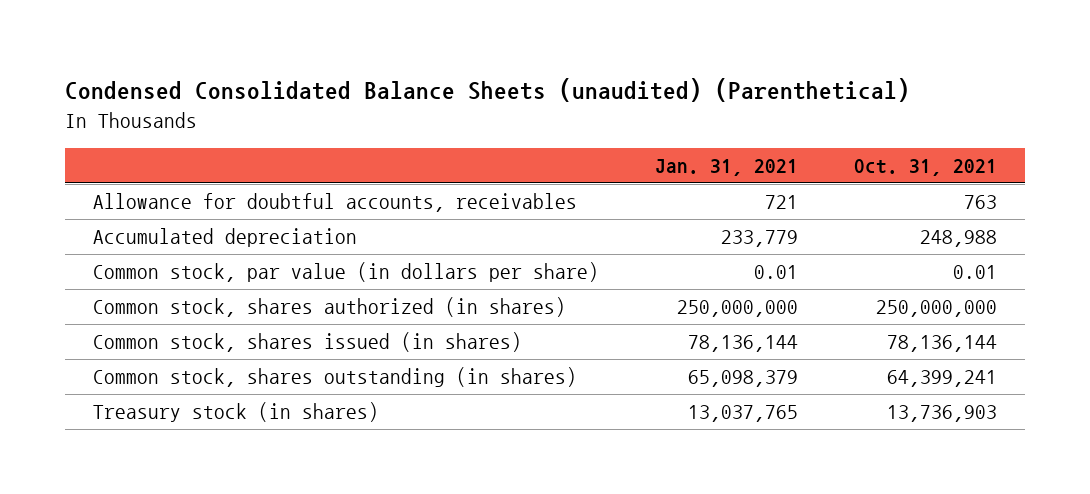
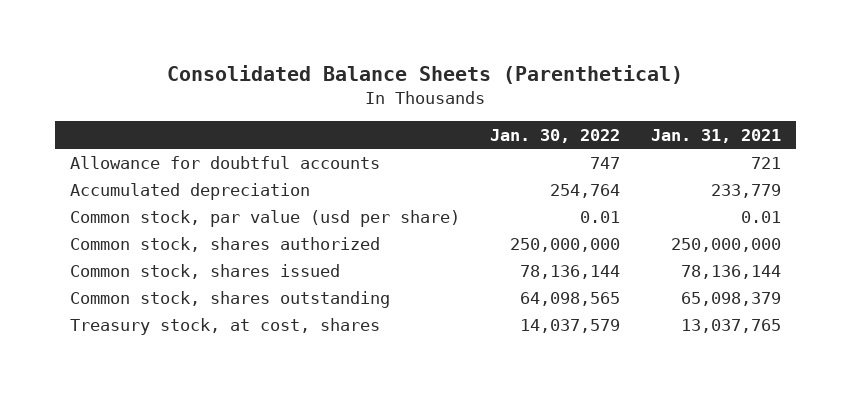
[65,78,911,103] Condensed Consolidated Balance Sheets (unaudited) (Parenthetical) -> [167,65,684,85] Consolidated Balance Sheets (Parenthetical)
[854,159,998,177] Oct. 31, 2021 -> none
none -> [490,128,621,143] Jan. 30, 2022
[93,193,578,213] Allowance for doubtful accounts, receivables -> [70,155,381,169] Allowance for doubtful accounts
[93,262,600,283] Common stock, par value (in dollars per share) -> [70,209,461,227] Common stock, par value (usd per share)
[93,297,567,318] Common stock, shares authorized (in shares) -> [70,236,381,252] Common stock, shares authorized
[93,332,523,353] Common stock, shares issued (in shares) -> [70,263,341,279] Common stock, shares issued
[93,367,578,388] Common stock, shares outstanding (in shares) -> [70,290,391,308] Common stock, shares outstanding
[93,402,380,423] Treasury stock (in shares) -> [70,317,381,335] Treasury stock, at cost, shares

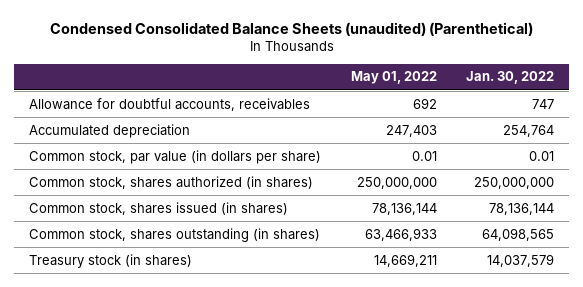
[167,65,684,85] Consolidated Balance Sheets (Parenthetical) -> [49,21,533,36] Condensed Consolidated Balance Sheets (unaudited) (Parenthetical)
[650,128,781,143] Jan. 31, 2021 -> none
none -> [350,71,437,85] May 01, 2022
[70,155,381,169] Allowance for doubtful accounts -> [28,97,310,111] Allowance for doubtful accounts, receivables
[70,209,461,227] Common stock, par value (usd per share) -> [28,149,321,164] Common stock, par value (in dollars per share)
[70,236,381,252] Common stock, shares authorized -> [28,175,313,189] Common stock, shares authorized (in shares)
[70,263,341,279] Common stock, shares issued -> [28,201,288,215] Common stock, shares issued (in shares)
[70,290,391,308] Common stock, shares outstanding -> [28,227,320,242] Common stock, shares outstanding (in shares)
[70,317,381,335] Treasury stock, at cost, shares -> [28,253,192,268] Treasury stock (in shares)

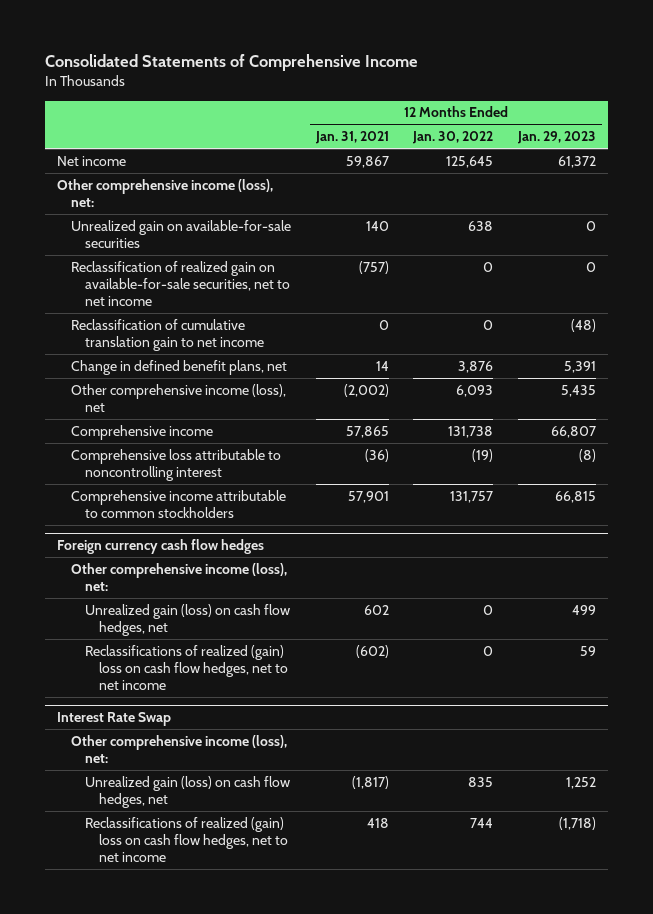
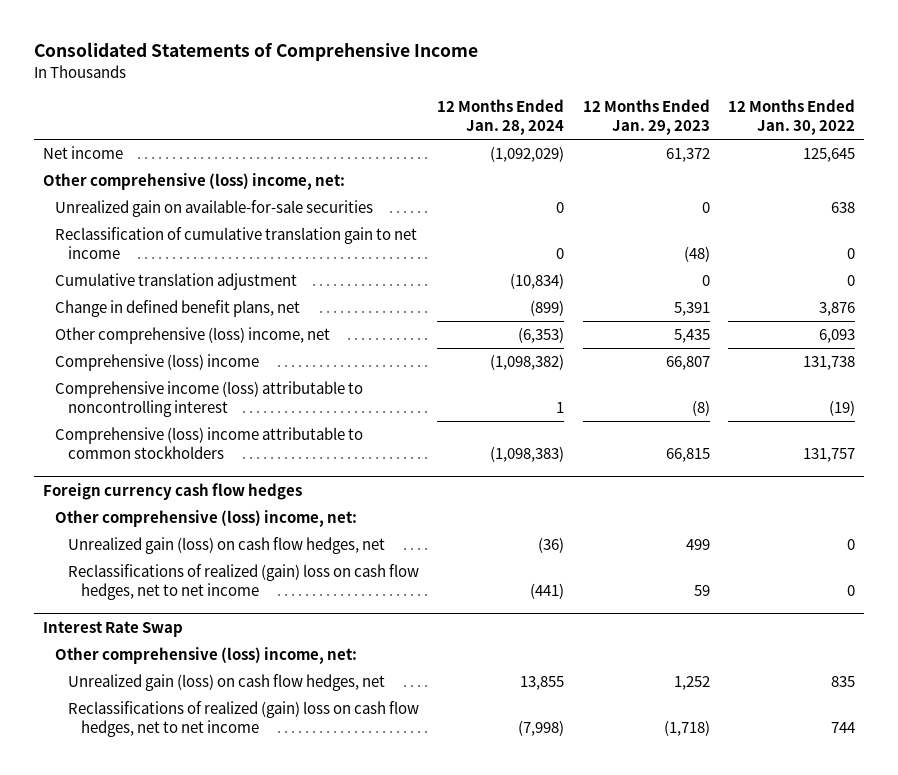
[314,131,389,145] Jan. 31, 2021 -> none
none -> [437,99,565,136] 12 Months Ended Jan. 28, 2024
[57,178,274,208] Other comprehensive income (loss), net: -> [42,173,345,191] Other comprehensive (loss) income, net:
[71,260,291,307] Reclassification of realized gain on available-for-sale securities, net to net income -> none
none -> [55,273,298,291] Cumulative translation adjustment
[71,383,287,413] Other comprehensive income (loss), net -> [55,327,331,345] Other comprehensive (loss) income, net
[71,424,214,440] Comprehensive income -> [55,354,260,372] Comprehensive (loss) income
[71,448,282,482] Comprehensive loss attributable to noncontrolling interest -> [55,381,364,418] Comprehensive income (loss) attributable to noncontrolling interest
[71,489,287,519] Comprehensive income attributable to common stockholders -> [55,427,364,460] Comprehensive (loss) income attributable to common stockholders
[71,562,288,592] Other comprehensive income (loss), net: -> [55,510,358,528] Other comprehensive (loss) income, net:
[71,734,288,764] Other comprehensive income (loss), net: -> [55,647,358,665] Other comprehensive (loss) income, net:

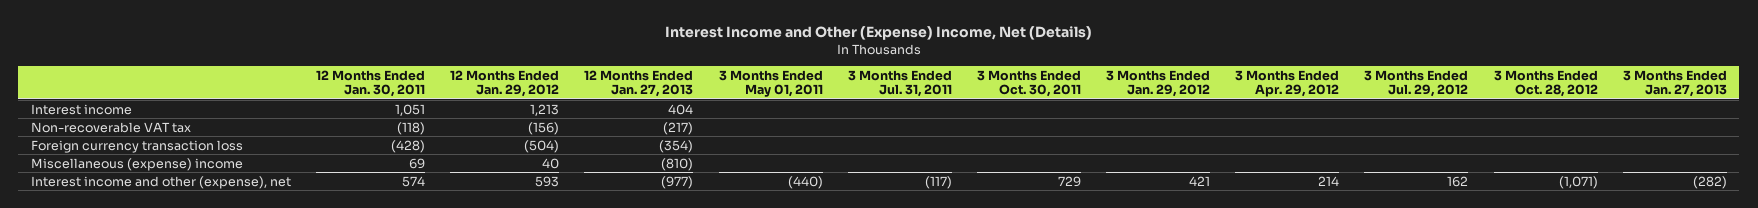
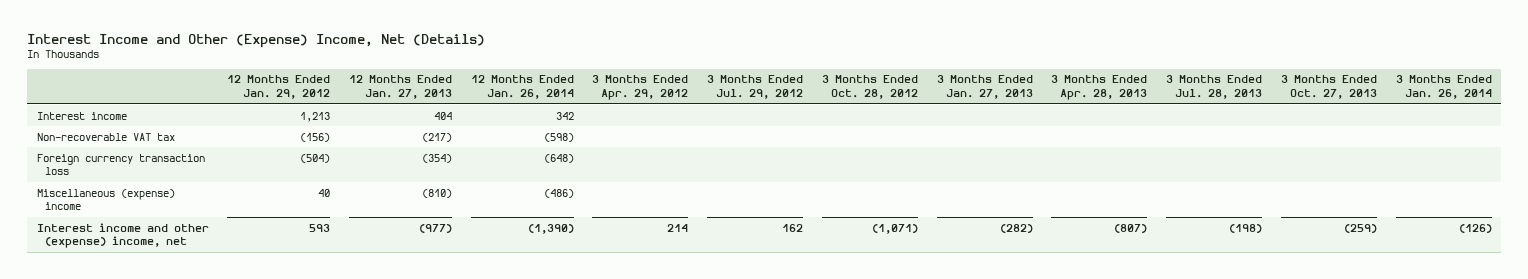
[315,69,425,98] 12 Months Ended Jan. 30, 2011 -> none
[718,69,823,98] 3 Months Ended May 01, 2011 -> none
[847,69,952,98] 3 Months Ended Jul. 31, 2011 -> none
[976,69,1081,98] 3 Months Ended Oct. 30, 2011 -> none
[1106,69,1211,98] 3 Months Ended Jan. 29, 2012 -> none
none -> [470,75,574,100] 12 Months Ended Jan. 26, 2014
none -> [1051,75,1148,101] 3 Months Ended Apr. 28, 2013
none -> [1166,75,1263,100] 3 Months Ended Jul. 28, 2013
none -> [1280,75,1377,100] 3 Months Ended Oct. 27, 2013
none -> [1395,75,1492,100] 3 Months Ended Jan. 26, 2014
[30,175,291,189] Interest income and other (expense), net -> [36,222,209,249] Interest income and other (expense) income, net

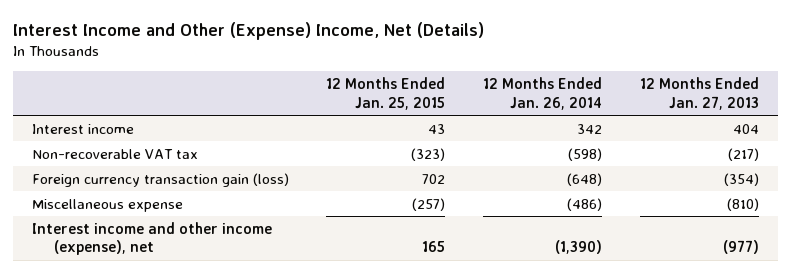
[227,75,331,100] 12 Months Ended Jan. 29, 2012 -> none
[592,75,689,101] 3 Months Ended Apr. 29, 2012 -> none
[707,75,804,100] 3 Months Ended Jul. 29, 2012 -> none
[821,75,918,100] 3 Months Ended Oct. 28, 2012 -> none
[936,75,1033,100] 3 Months Ended Jan. 27, 2013 -> none
[1051,75,1148,101] 3 Months Ended Apr. 28, 2013 -> none
[1166,75,1263,100] 3 Months Ended Jul. 28, 2013 -> none
[1280,75,1377,100] 3 Months Ended Oct. 27, 2013 -> none
[1395,75,1492,100] 3 Months Ended Jan. 26, 2014 -> none
none -> [326,77,446,110] 12 Months Ended Jan. 25, 2015
[36,153,205,176] Foreign currency transaction loss -> [31,172,289,187] Foreign currency transaction gain (loss)
[36,188,175,211] Miscellaneous (expense) income -> [31,198,183,212] Miscellaneous expense
[36,222,209,249] Interest income and other (expense) income, net -> [31,221,272,256] Interest income and other income (expense), net

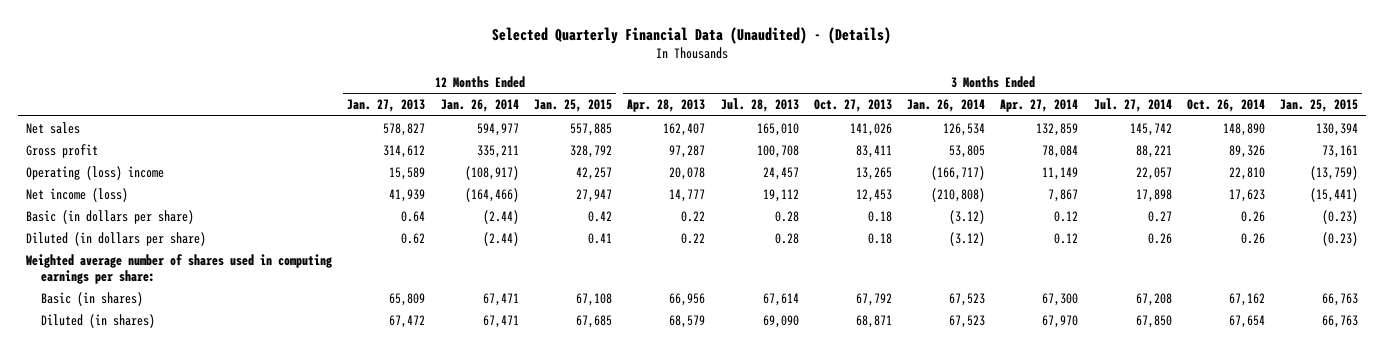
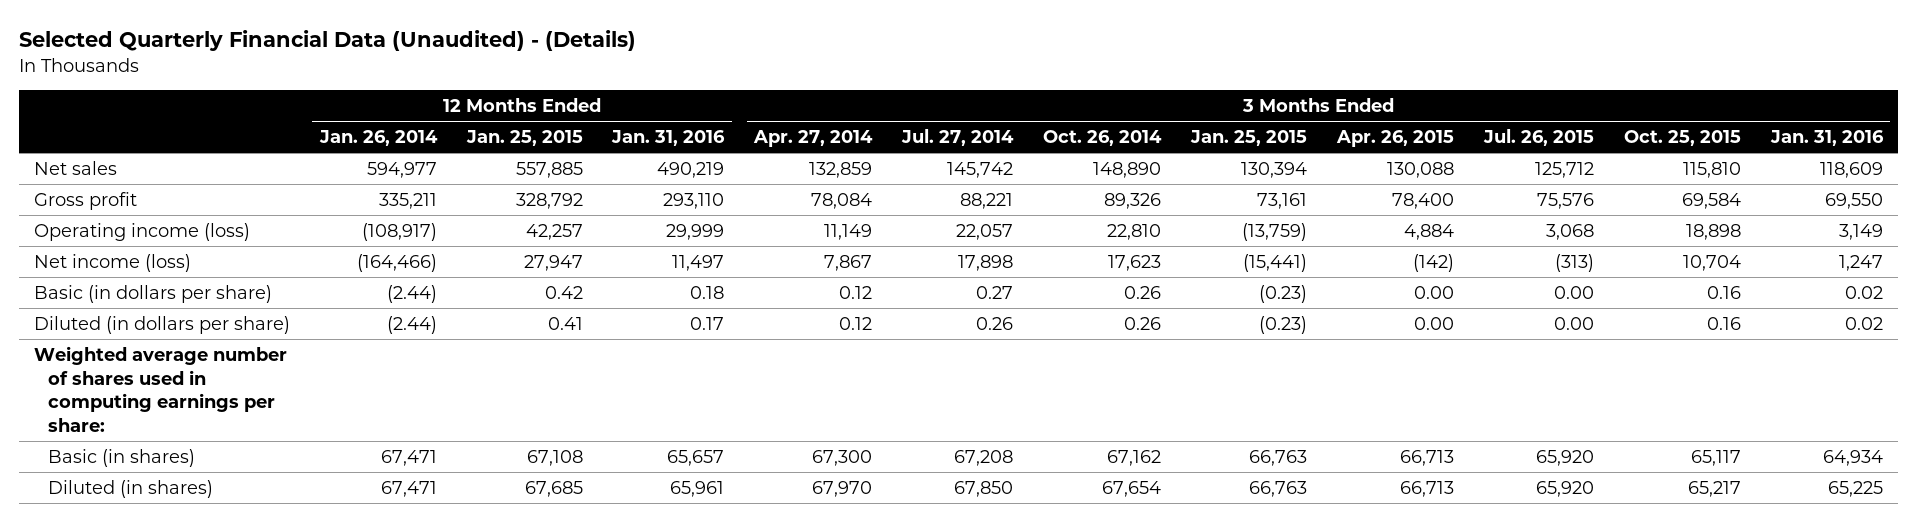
[347,99,426,113] Jan. 27, 2013 -> none
[627,99,706,113] Apr. 28, 2013 -> none
[720,98,799,113] Jul. 28, 2013 -> none
[813,99,892,113] Oct. 27, 2013 -> none
[907,99,986,113] Jan. 26, 2014 -> none
none -> [611,130,726,147] Jan. 31, 2016
none -> [1336,130,1455,148] Apr. 26, 2015
none -> [1482,129,1594,147] Jul. 26, 2015
none -> [1623,130,1741,147] Oct. 25, 2015
none -> [1769,130,1884,147] Jan. 31, 2016
[26,165,165,180] Operating (loss) income -> [33,222,250,241] Operating income (loss)

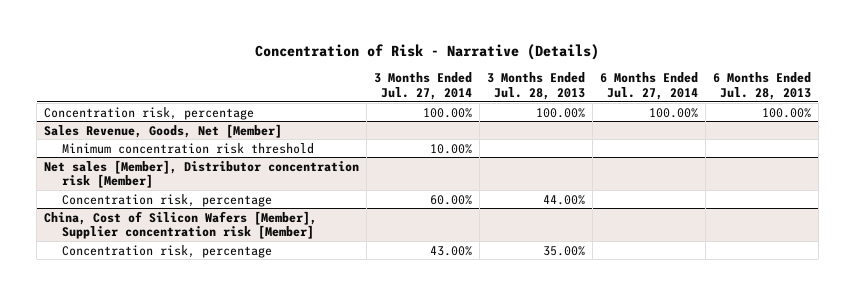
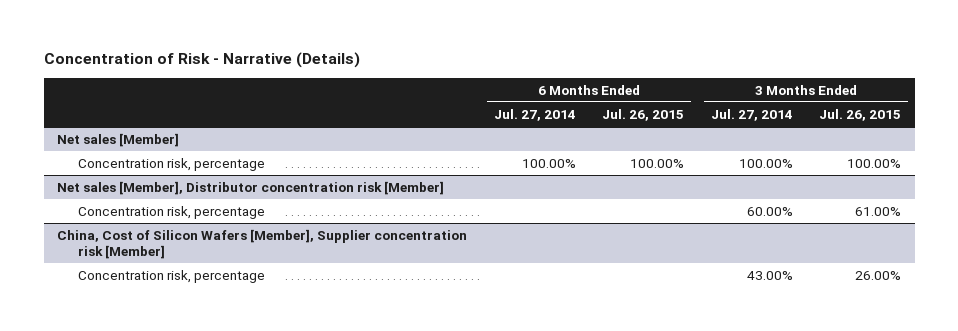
[486,72,585,101] 3 Months Ended Jul. 28, 2013 -> none
[712,72,811,101] 6 Months Ended Jul. 28, 2013 -> none
none -> [602,108,685,121] Jul. 26, 2015
none -> [819,108,902,121] Jul. 26, 2015
none -> [56,132,179,147] Net sales [Member]
[44,123,283,138] Sales Revenue, Goods, Net [Member] -> none
[61,142,314,154] Minimum concentration risk threshold -> none

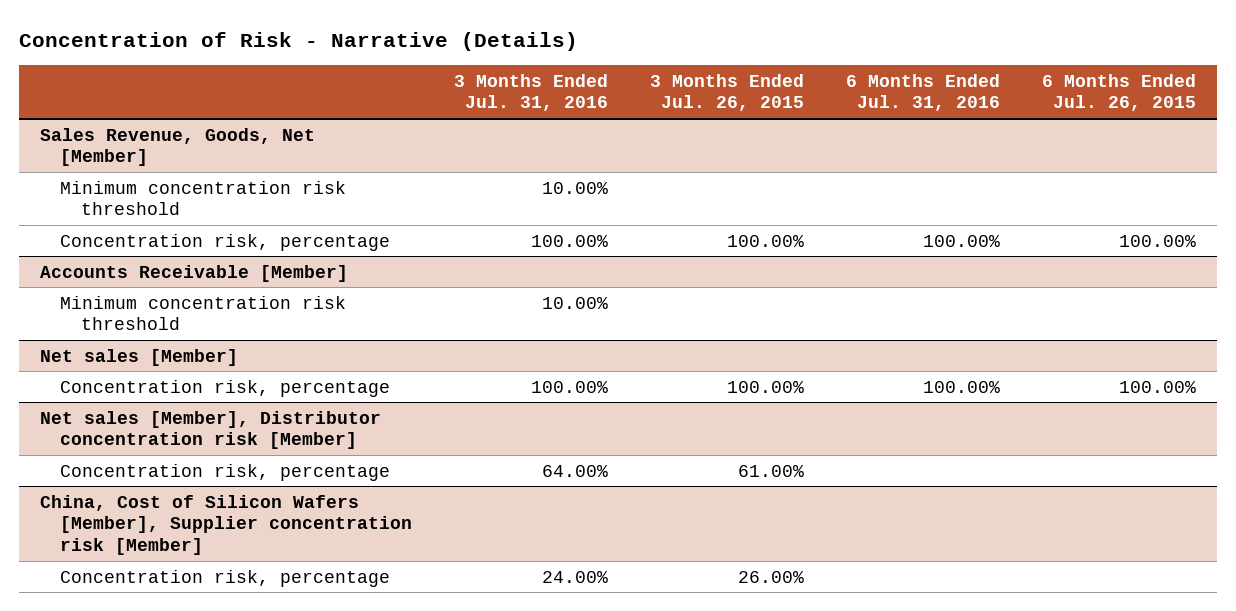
[493,108,576,121] Jul. 27, 2014 -> none
[710,108,793,121] Jul. 27, 2014 -> none
none -> [454,73,609,112] 3 Months Ended Jul. 31, 2016
none -> [846,73,1001,112] 6 Months Ended Jul. 31, 2016
none -> [39,127,315,167] Sales Revenue, Goods, Net [Member]
none -> [60,180,347,216] Minimum concentration risk threshold
none -> [60,233,391,251] Concentration risk, percentage
none -> [39,264,348,282] Accounts Receivable [Member]
none -> [60,295,347,331] Minimum concentration risk threshold

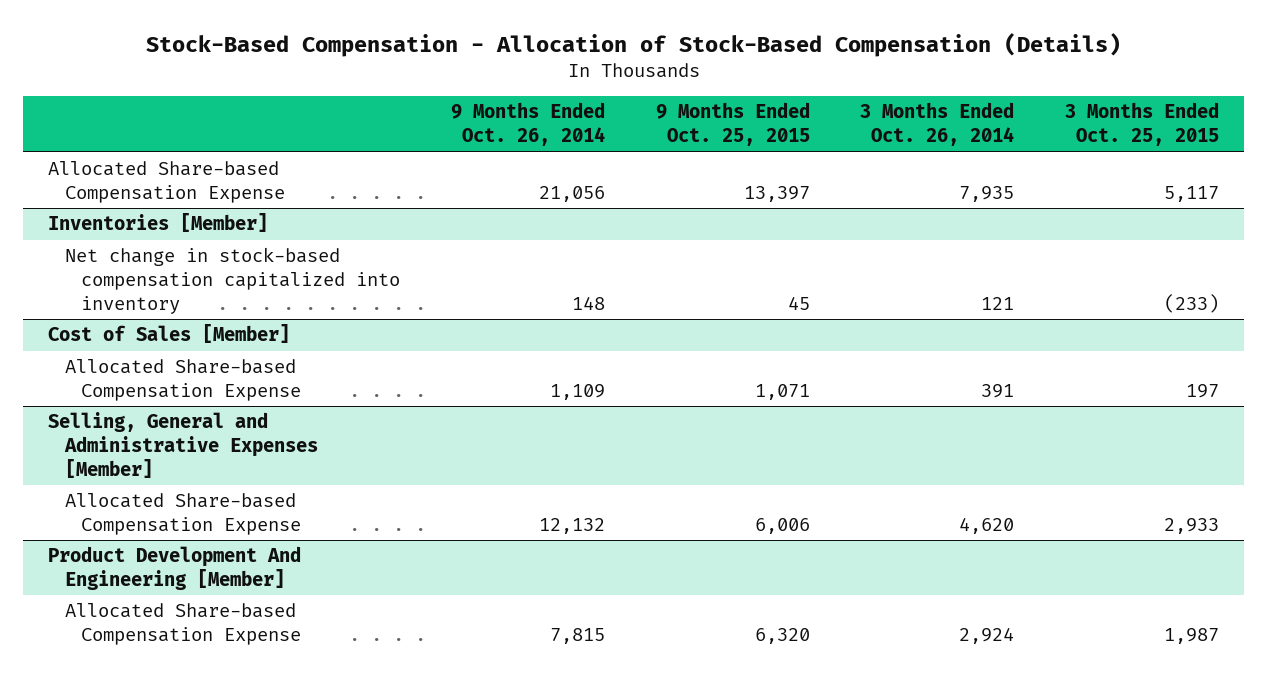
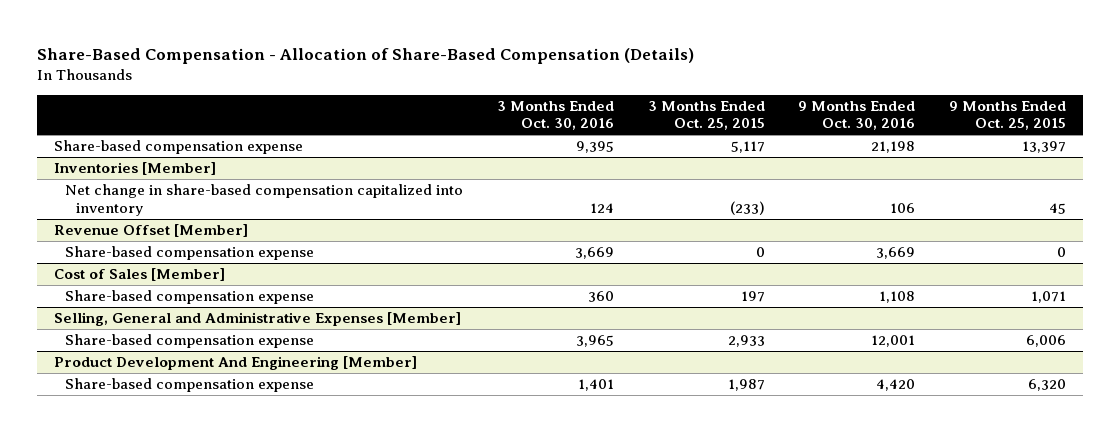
[145,33,1121,58] Stock-Based Compensation - Allocation of Stock-Based Compensation (Details) -> [36,47,694,64] Share-Based Compensation - Allocation of Share-Based Compensation (Details)
[450,102,605,147] 9 Months Ended Oct. 26, 2014 -> none
[860,102,1015,147] 3 Months Ended Oct. 26, 2014 -> none
none -> [496,100,614,131] 3 Months Ended Oct. 30, 2016
none -> [798,100,916,131] 9 Months Ended Oct. 30, 2016
[48,161,285,204] Allocated Share-based Compensation Expense -> [53,140,303,155] Share-based compensation expense
[64,247,401,314] Net change in stock-based compensation capitalized into inventory -> [64,184,463,216] Net change in share-based compensation capitalized into inventory
none -> [53,224,248,238] Revenue Offset [Member]
none -> [64,246,314,261] Share-based compensation expense
[64,359,302,402] Allocated Share-based Compensation Expense -> [64,290,314,305] Share-based compensation expense
[64,493,302,536] Allocated Share-based Compensation Expense -> [64,334,314,349] Share-based compensation expense
[64,603,302,646] Allocated Share-based Compensation Expense -> [64,378,314,393] Share-based compensation expense

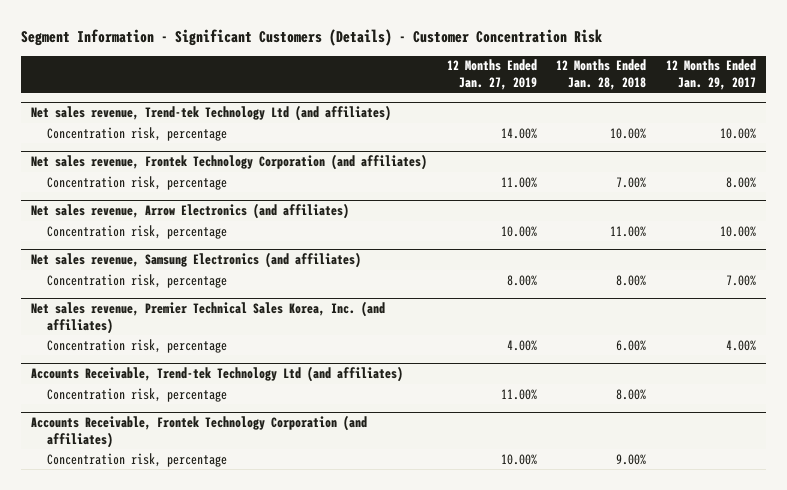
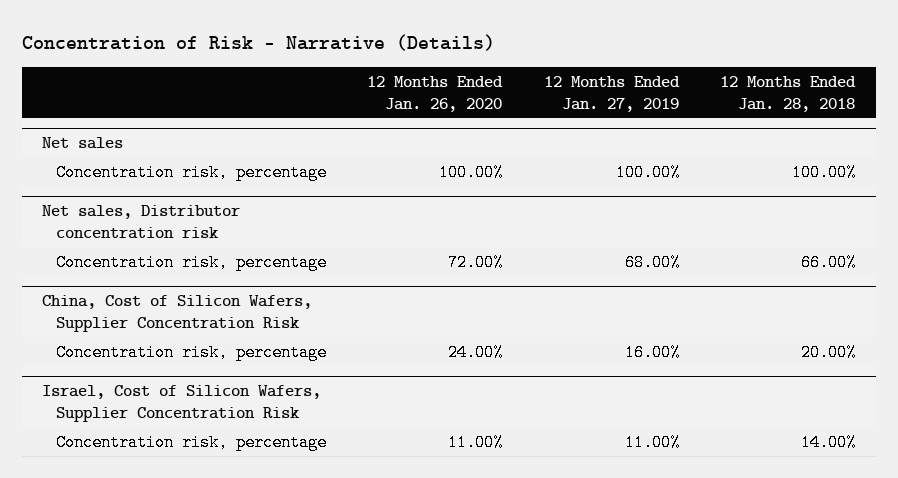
[20,28,602,46] Segment Information - Significant Customers (Details) - Customer Concentration Risk -> [21,34,495,52] Concentration of Risk - Narrative (Details)
[666,59,757,91] 12 Months Ended Jan. 29, 2017 -> none
none -> [367,76,504,112] 12 Months Ended Jan. 26, 2020
[30,105,391,122] Net sales revenue, Trend-tek Technology Ltd (and affiliates) -> none
[30,154,427,171] Net sales revenue, Frontek Technology Corporation (and affiliates) -> none
[30,203,349,220] Net sales revenue, Arrow Electronics (and affiliates) -> none
[30,252,361,269] Net sales revenue, Samsung Electronics (and affiliates) -> none
[30,301,385,335] Net sales revenue, Premier Technical Sales Korea, Inc. (and affiliates) -> none
[47,338,228,353] Concentration risk, percentage -> none
[30,366,403,383] Accounts Receivable, Trend-tek Technology Ltd (and affiliates) -> none
[47,387,228,402] Concentration risk, percentage -> none
[30,415,367,449] Accounts Receivable, Frontek Technology Corporation (and affiliates) -> none
[47,452,228,467] Concentration risk, percentage -> none
none -> [42,137,124,150] Net sales
[500,127,537,139] 14.00% -> [615,163,680,181] 100.00%
[610,127,647,139] 10.00% -> [792,163,857,181] 100.00%
none -> [42,205,241,240] Net sales, Distributor concentration risk
[500,176,537,188] 11.00% -> [624,253,680,271] 68.00%
[616,176,647,188] 7.00% -> [801,253,857,271] 66.00%
none -> [42,295,313,333] China, Cost of Silicon Wafers, Supplier Concentration Risk
[500,225,537,237] 10.00% -> [624,343,680,361] 16.00%
[610,225,647,237] 11.00% -> [801,343,857,361] 20.00%
none -> [42,385,322,423] Israel, Cost of Silicon Wafers, Supplier Concentration Risk
[506,274,537,286] 8.00% -> [624,433,680,451] 11.00%
[616,274,647,286] 8.00% -> [801,433,857,451] 14.00%

